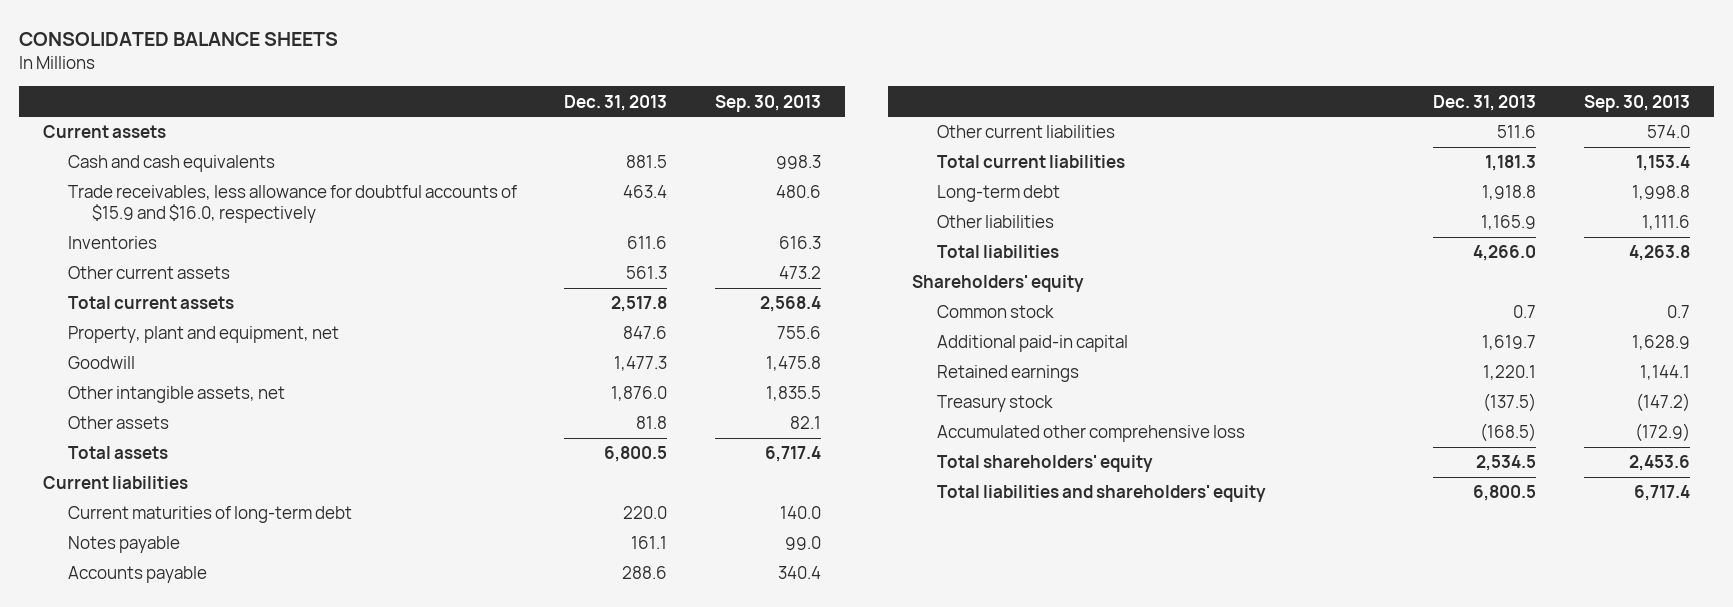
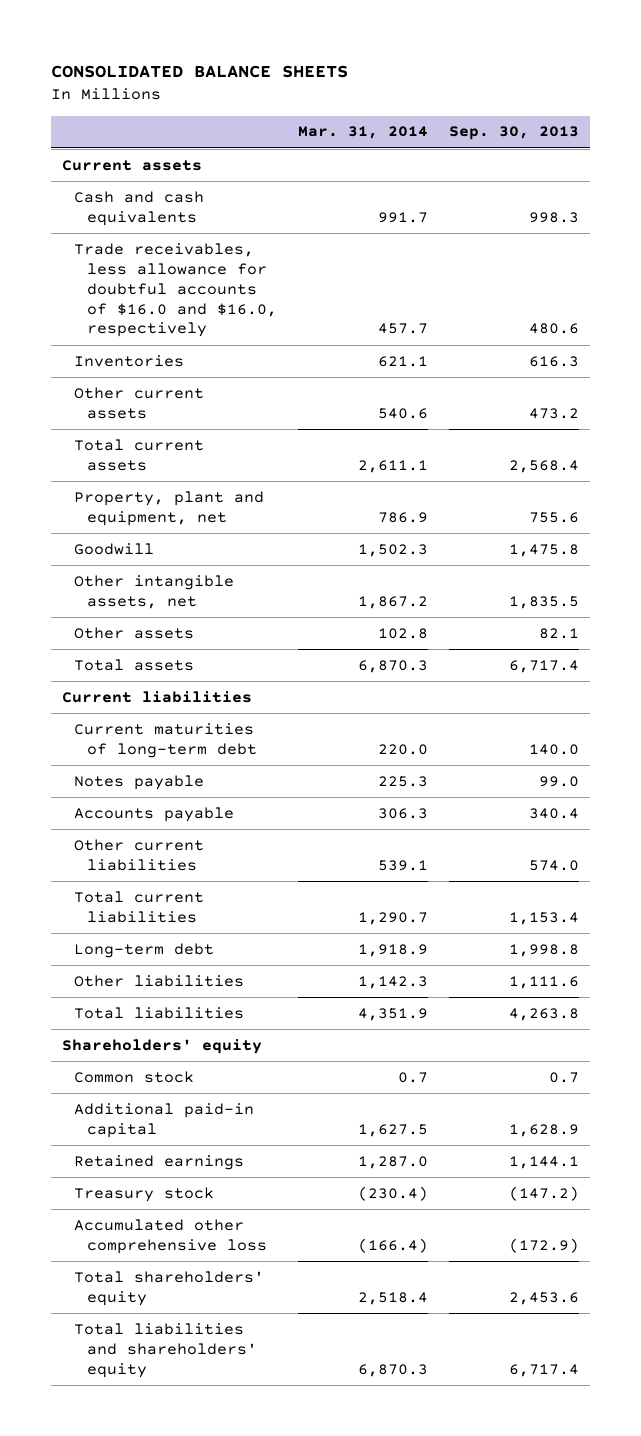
[564,94,668,111] Dec. 31, 2013 -> none
none -> [298,126,429,140] Mar. 31, 2014
[67,185,517,223] Trade receivables, less allowance for doubtful accounts of $15.9 and $16.0, respectively -> [74,242,278,338] Trade receivables, less allowance for doubtful accounts of $16.0 and $16.0, respectively

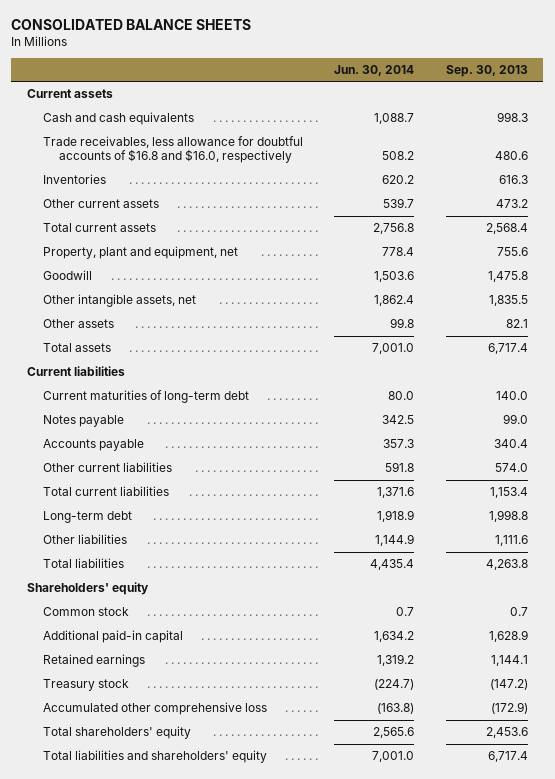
[298,126,429,140] Mar. 31, 2014 -> none
none -> [334,65,415,77] Jun. 30, 2014
[74,242,278,338] Trade receivables, less allowance for doubtful accounts of $16.0 and $16.0, respectively -> [42,136,303,164] Trade receivables, less allowance for doubtful accounts of $16.8 and $16.0, respectively

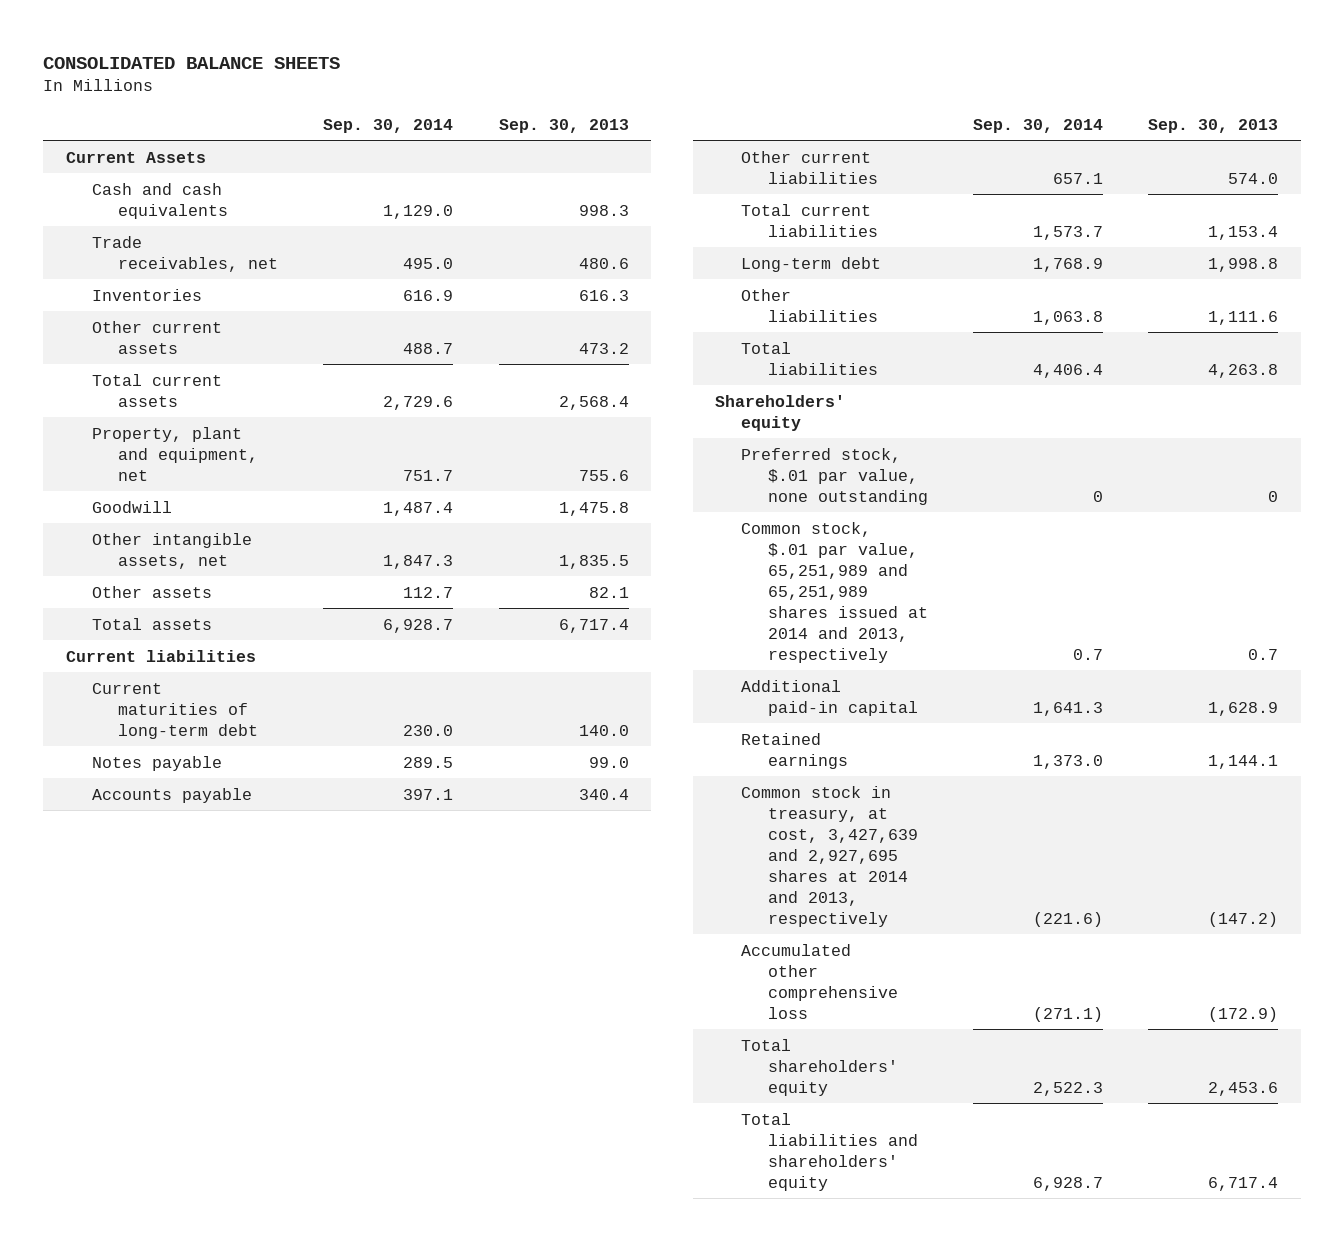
[334,65,415,77] Jun. 30, 2014 -> none
none -> [323,118,454,133] Sep. 30, 2014
[26,89,113,99] Current assets -> [65,151,206,163] Current Assets
[42,136,303,164] Trade receivables, less allowance for doubtful accounts of $16.8 and $16.0, respectively -> [91,235,279,272] Trade receivables, net
none -> [741,447,928,505] Preferred stock, $.01 par value, none outstanding
[42,607,129,617] Common stock -> [741,521,928,663] Common stock, $.01 par value, 65,251,989 and 65,251,989 shares issued at 2014 and 2013, respectively
[42,679,129,692] Treasury stock -> [741,785,918,927] Common stock in treasury, at cost, 3,427,639 and 2,927,695 shares at 2014 and 2013, respectively

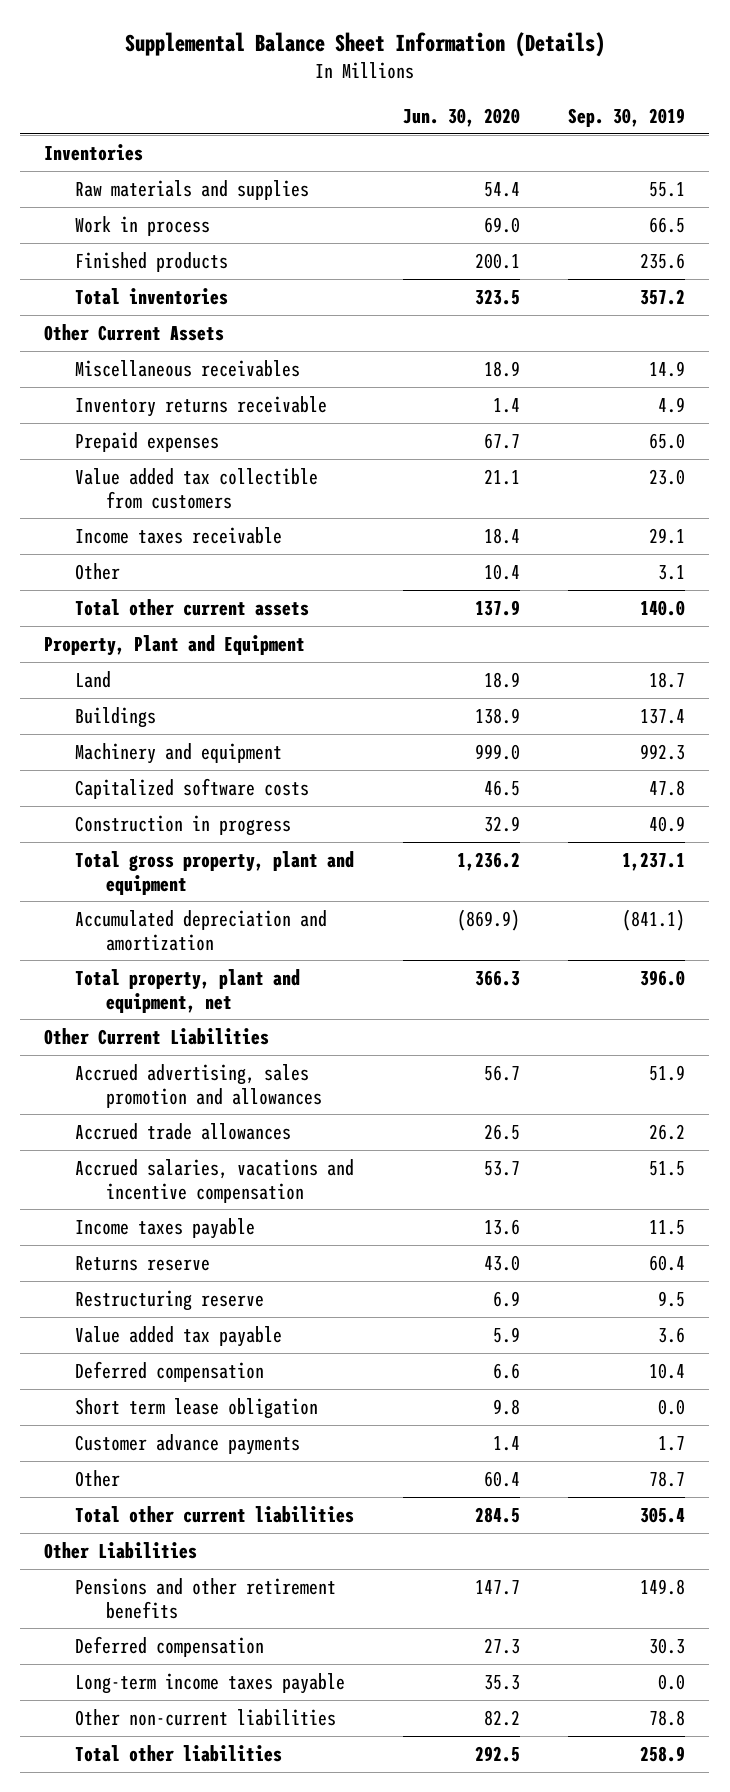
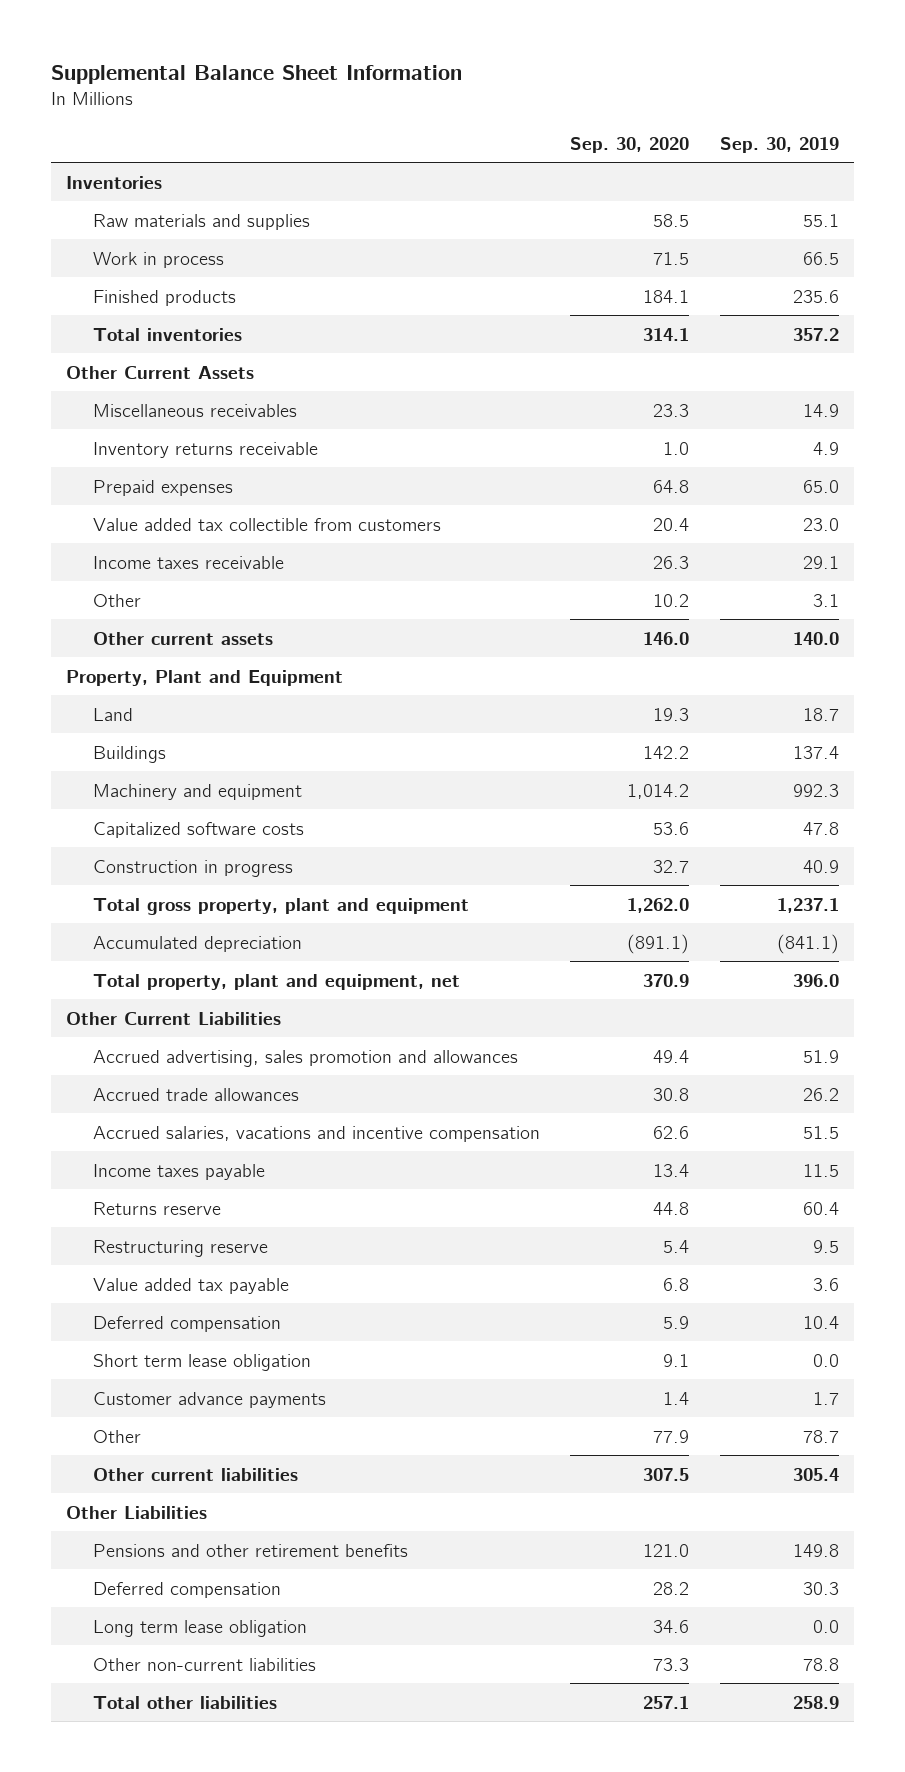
[124,32,605,58] Supplemental Balance Sheet Information (Details) -> [50,64,462,84] Supplemental Balance Sheet Information
[402,107,520,127] Jun. 30, 2020 -> none
none -> [570,136,690,153] Sep. 30, 2020
[75,598,310,616] Total other current assets -> [93,631,274,645] Other current assets
[75,909,328,951] Accumulated depreciation and amortization -> [93,935,303,952] Accumulated depreciation
[75,1505,355,1523] Total other current liabilities -> [93,1467,299,1481] Other current liabilities
[75,1672,346,1694] Long-term income taxes payable -> none
none -> [93,1619,308,1637] Long term lease obligation

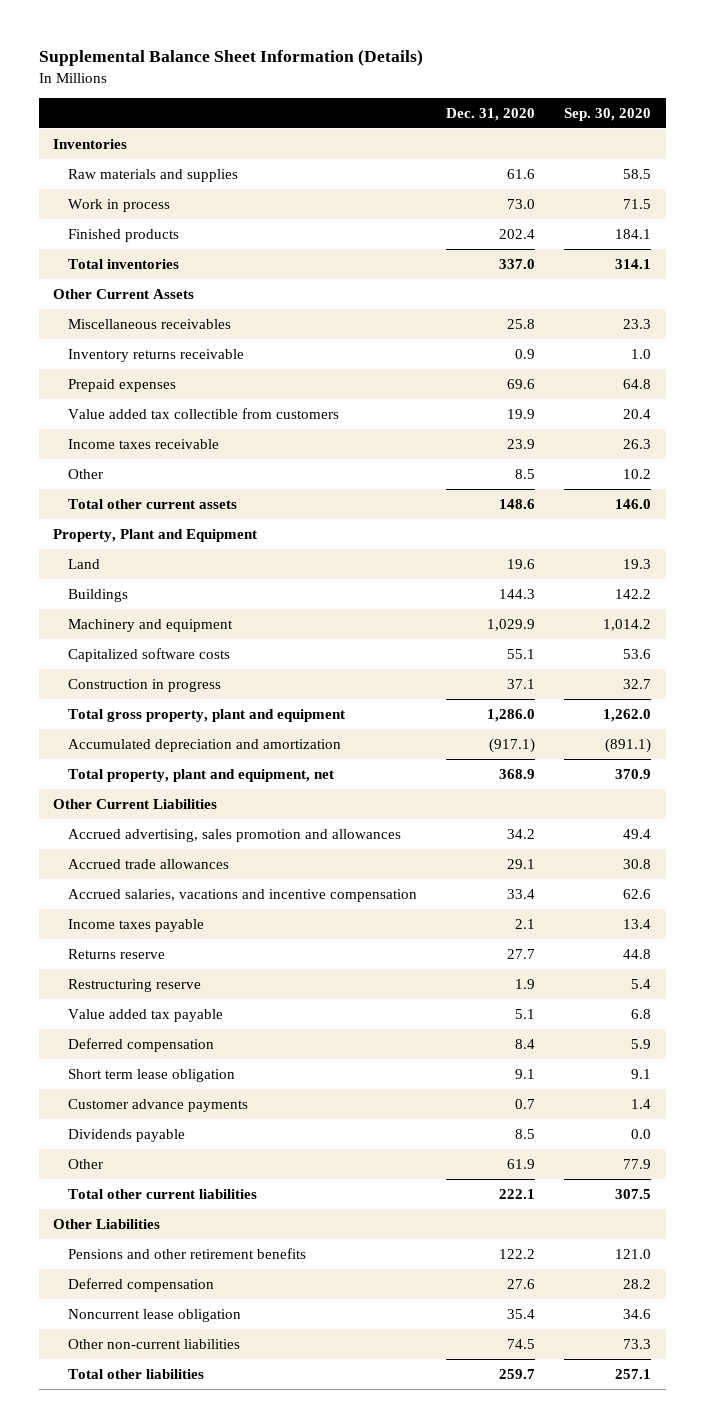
[50,64,462,84] Supplemental Balance Sheet Information -> [38,49,423,67] Supplemental Balance Sheet Information (Details)
[719,136,839,153] Sep. 30, 2019 -> none
none -> [446,107,536,121] Dec. 31, 2020
[93,631,274,645] Other current assets -> [67,498,237,509] Total other current assets
[93,935,303,952] Accumulated depreciation -> [67,738,341,752] Accumulated depreciation and amortization
none -> [67,1128,185,1142] Dividends payable
[93,1467,299,1481] Other current liabilities -> [67,1188,257,1199] Total other current liabilities
[93,1619,308,1637] Long term lease obligation -> [67,1308,241,1322] Noncurrent lease obligation

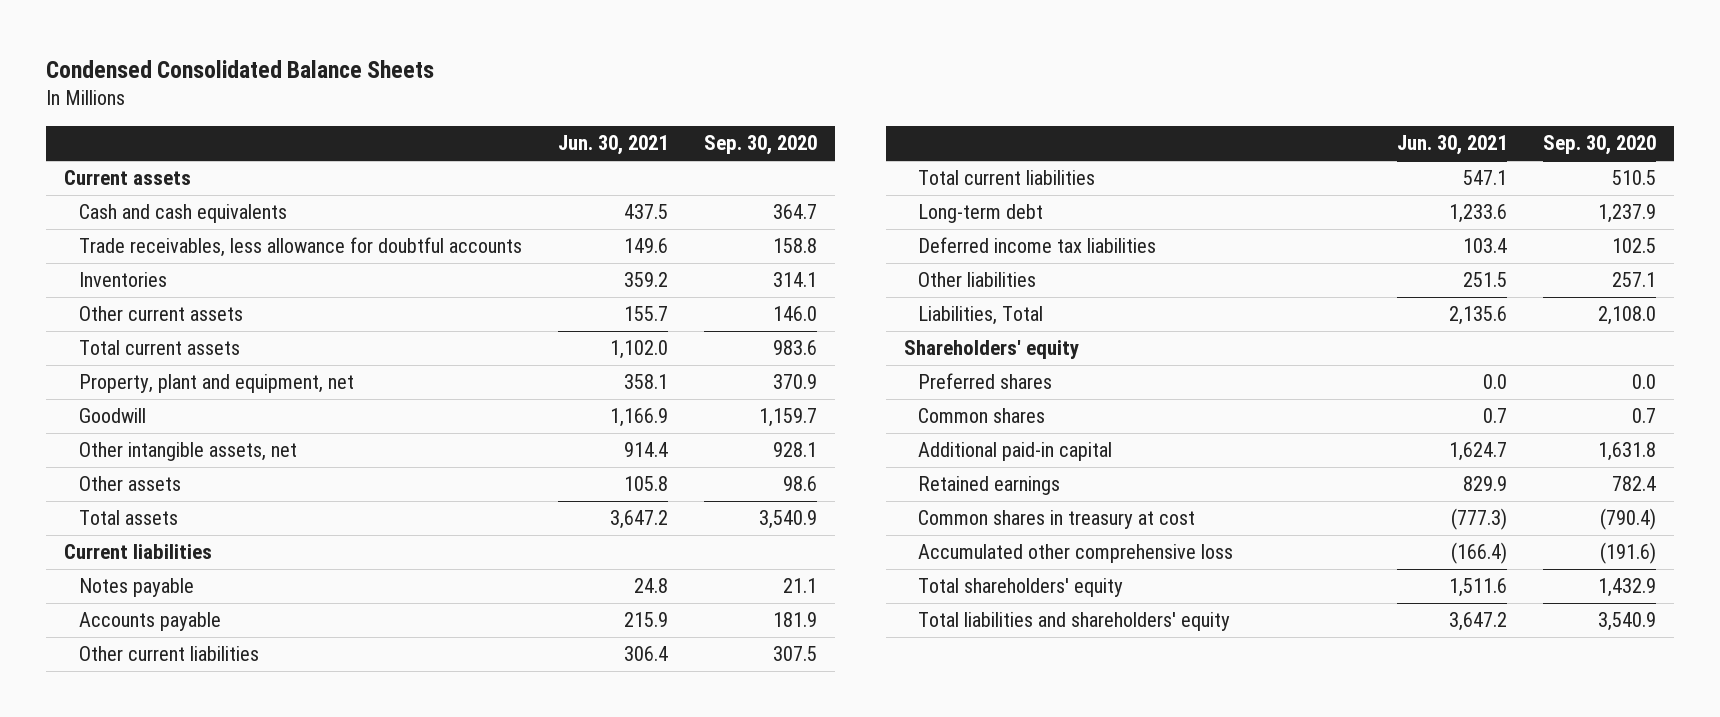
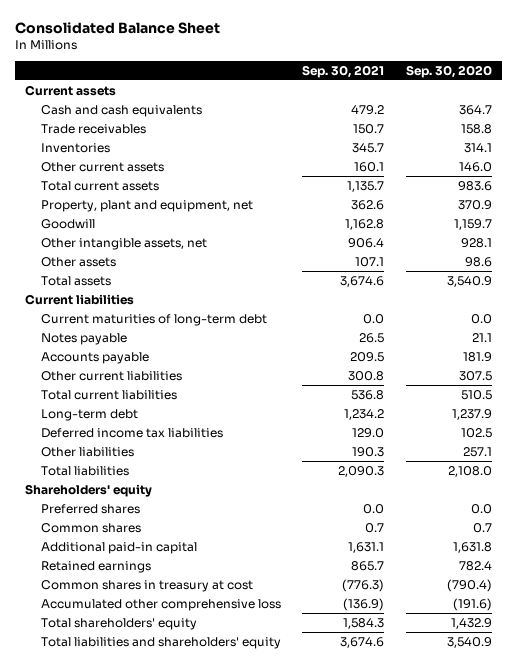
[46,59,435,78] Condensed Consolidated Balance Sheets -> [14,22,220,35] Consolidated Balance Sheet
[557,135,668,156] Jun. 30, 2021 -> none
none -> [302,65,385,79] Sep. 30, 2021
[78,237,522,258] Trade receivables, less allowance for doubtful accounts -> [40,123,146,134] Trade receivables
none -> [40,313,267,326] Current maturities of long-term debt
[918,306,1044,326] Liabilities, Total -> [40,465,129,476] Total liabilities

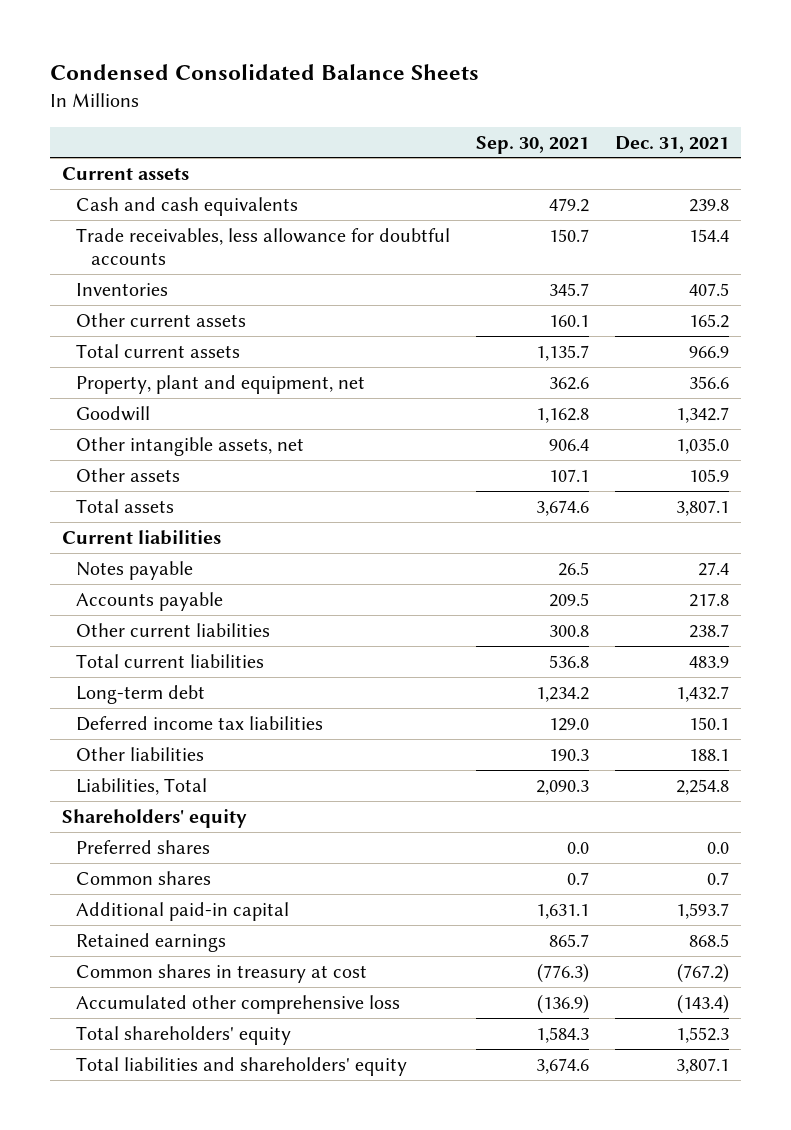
[14,22,220,35] Consolidated Balance Sheet -> [49,64,479,81] Condensed Consolidated Balance Sheets
[405,65,492,79] Sep. 30, 2020 -> none
none -> [614,135,729,153] Dec. 31, 2021
[40,123,146,134] Trade receivables -> [76,227,451,266] Trade receivables, less allowance for doubtful accounts
[40,313,267,326] Current maturities of long-term debt -> none
[40,465,129,476] Total liabilities -> [76,777,208,795] Liabilities, Total

